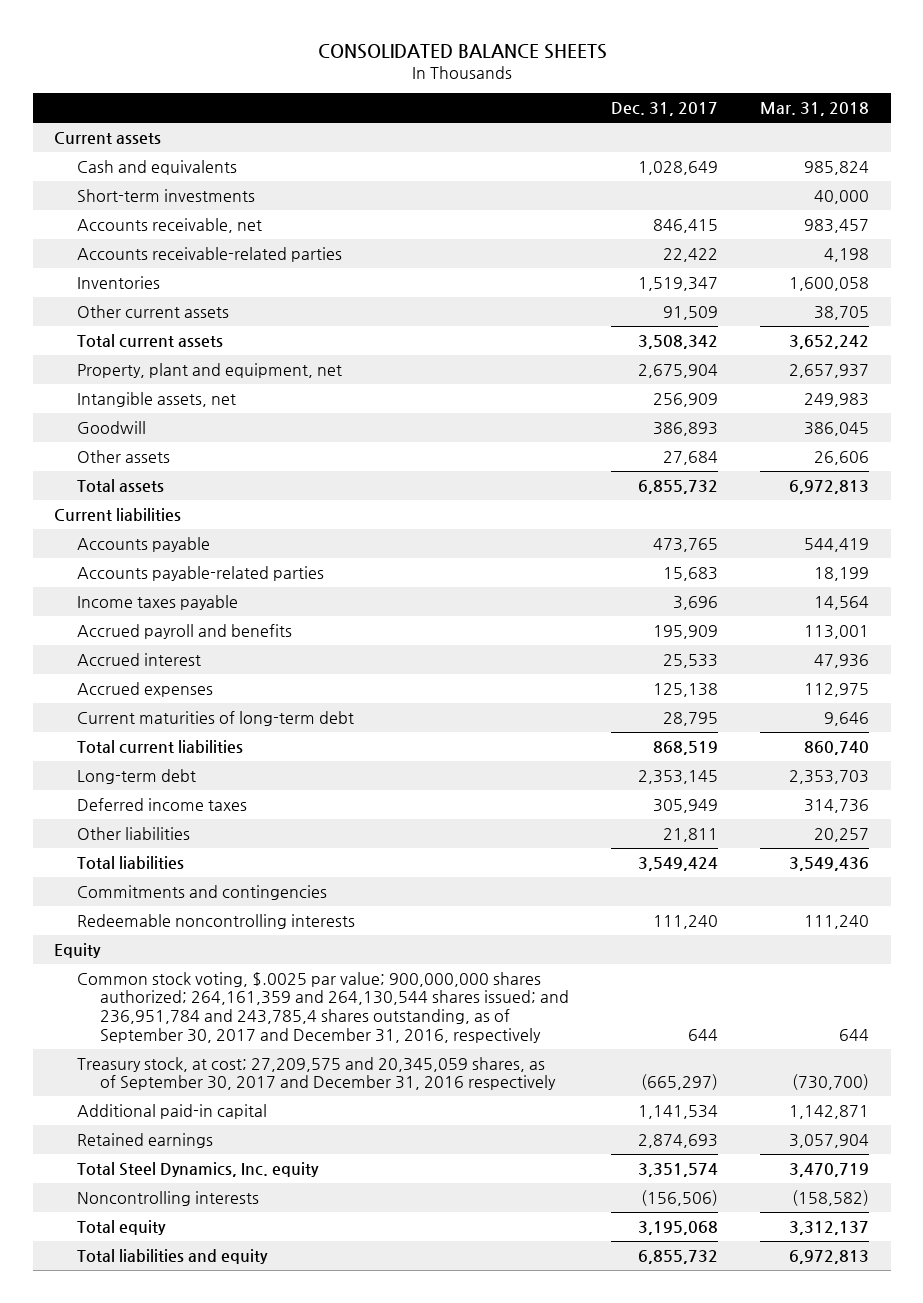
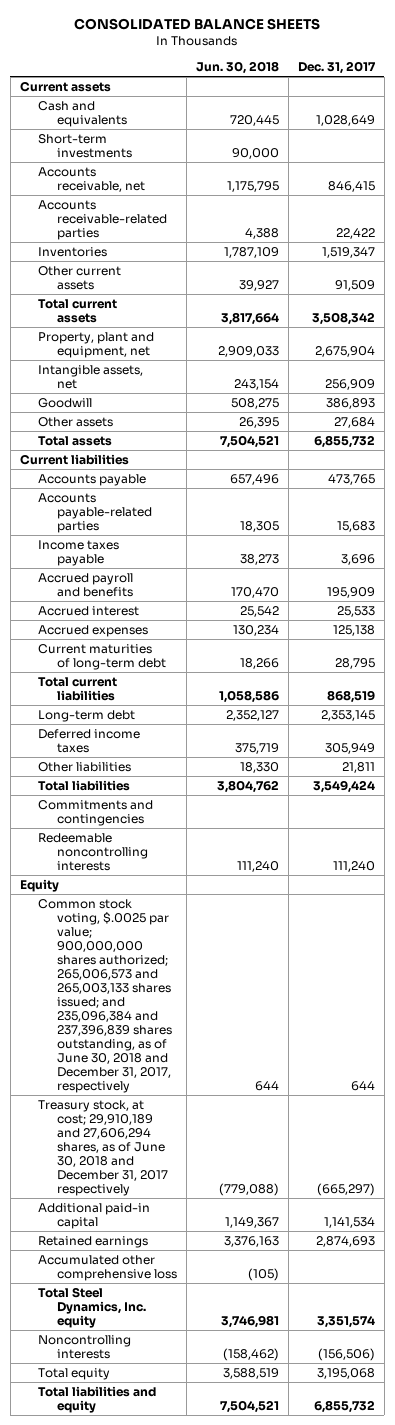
[760,102,870,117] Mar. 31, 2018 -> none
none -> [195,60,279,74] Jun. 30, 2018
[76,971,569,1043] Common stock voting, $.0025 par value; 900,000,000 shares authorized; 264,161,359 and 264,130,544 shares issued; and 236,951,784 and 243,785,4 shares outstanding, as of September 30, 2017 and December 31, 2016, respectively -> [38,899,172,1093] Common stock voting, $.0025 par value; 900,000,000 shares authorized; 265,006,573 and 265,003,133 shares issued; and 235,096,384 and 237,396,839 shares outstanding, as of June 30, 2018 and December 31, 2017, respectively
[76,1056,556,1091] Treasury stock, at cost; 27,209,575 and 20,345,059 shares, as of September 30, 2017 and December 31, 2016 respectively -> [38,1100,168,1196] Treasury stock, at cost; 29,910,189 and 27,606,294 shares, as of June 30, 2018 and December 31, 2017 respectively
none -> [38,1255,177,1282] Accumulated other comprehensive loss

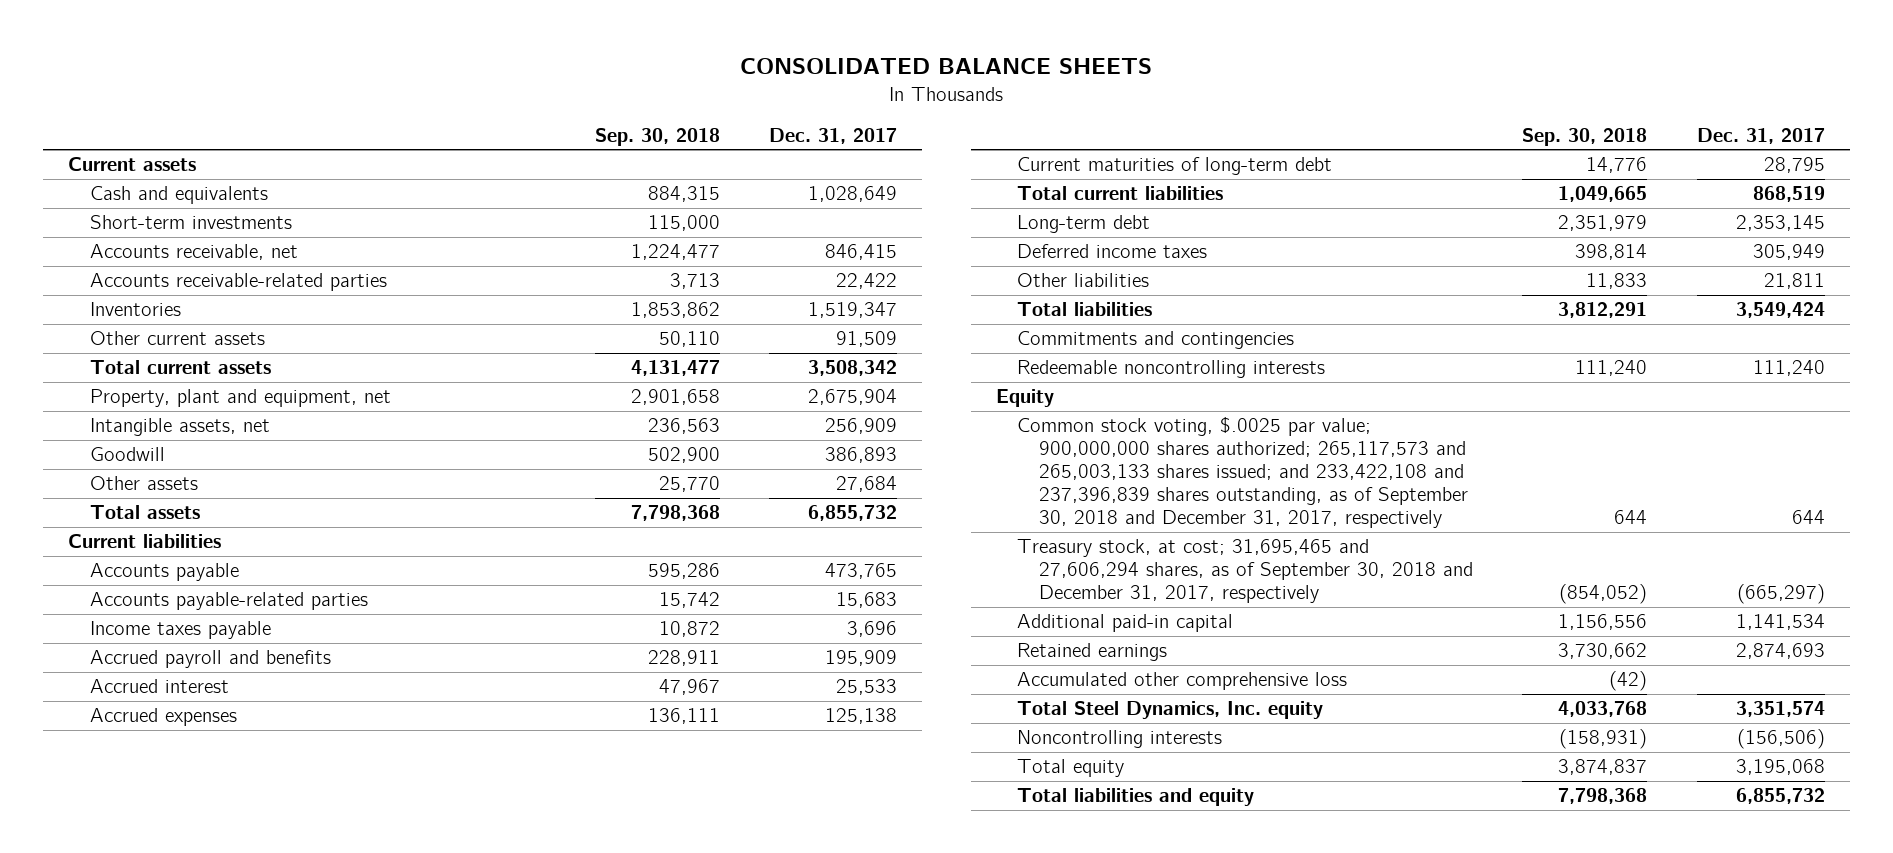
[195,60,279,74] Jun. 30, 2018 -> none
none -> [594,127,720,146] Sep. 30, 2018
[38,899,172,1093] Common stock voting, $.0025 par value; 900,000,000 shares authorized; 265,006,573 and 265,003,133 shares issued; and 235,096,384 and 237,396,839 shares outstanding, as of June 30, 2018 and December 31, 2017, respectively -> [1017,417,1468,529] Common stock voting, $.0025 par value; 900,000,000 shares authorized; 265,117,573 and 265,003,133 shares issued; and 233,422,108 and 237,396,839 shares outstanding, as of September 30, 2018 and December 31, 2017, respectively
[38,1100,168,1196] Treasury stock, at cost; 29,910,189 and 27,606,294 shares, as of June 30, 2018 and December 31, 2017 respectively -> [1017,539,1473,604] Treasury stock, at cost; 31,695,465 and 27,606,294 shares, as of September 30, 2018 and December 31, 2017, respectively

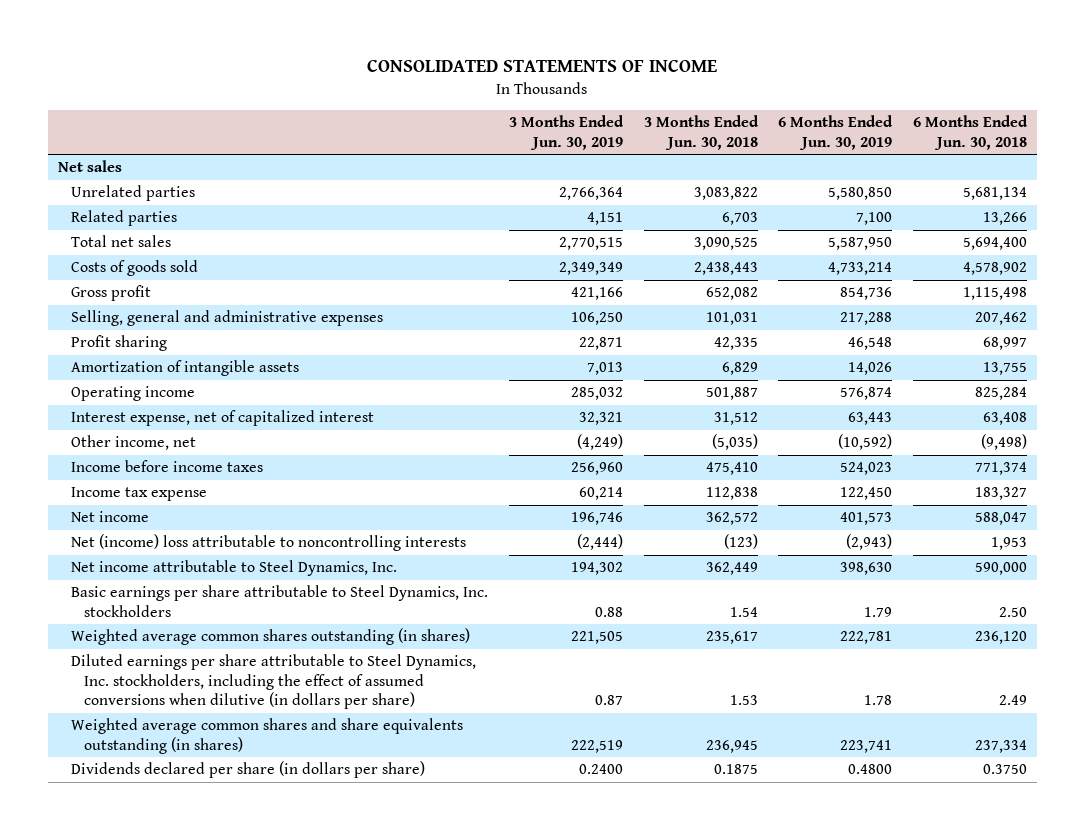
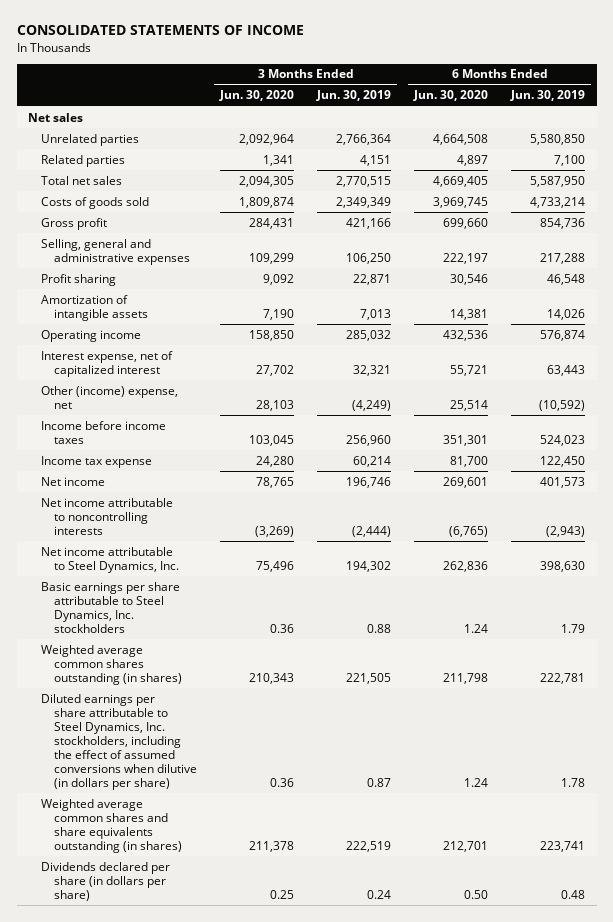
[643,115,759,150] 3 Months Ended Jun. 30, 2018 -> none
[912,115,1028,150] 6 Months Ended Jun. 30, 2018 -> none
none -> [219,90,295,102] Jun. 30, 2020
none -> [413,90,489,102] Jun. 30, 2020
[71,435,197,451] Other income, net -> [41,385,179,409] Other (income) expense, net
[71,534,467,552] Net (income) loss attributable to noncontrolling interests -> [41,497,174,535] Net income attributable to noncontrolling interests
[578,764,623,775] 0.2400 -> [367,889,392,899] 0.24
[848,764,893,775] 0.4800 -> [561,889,586,899] 0.48

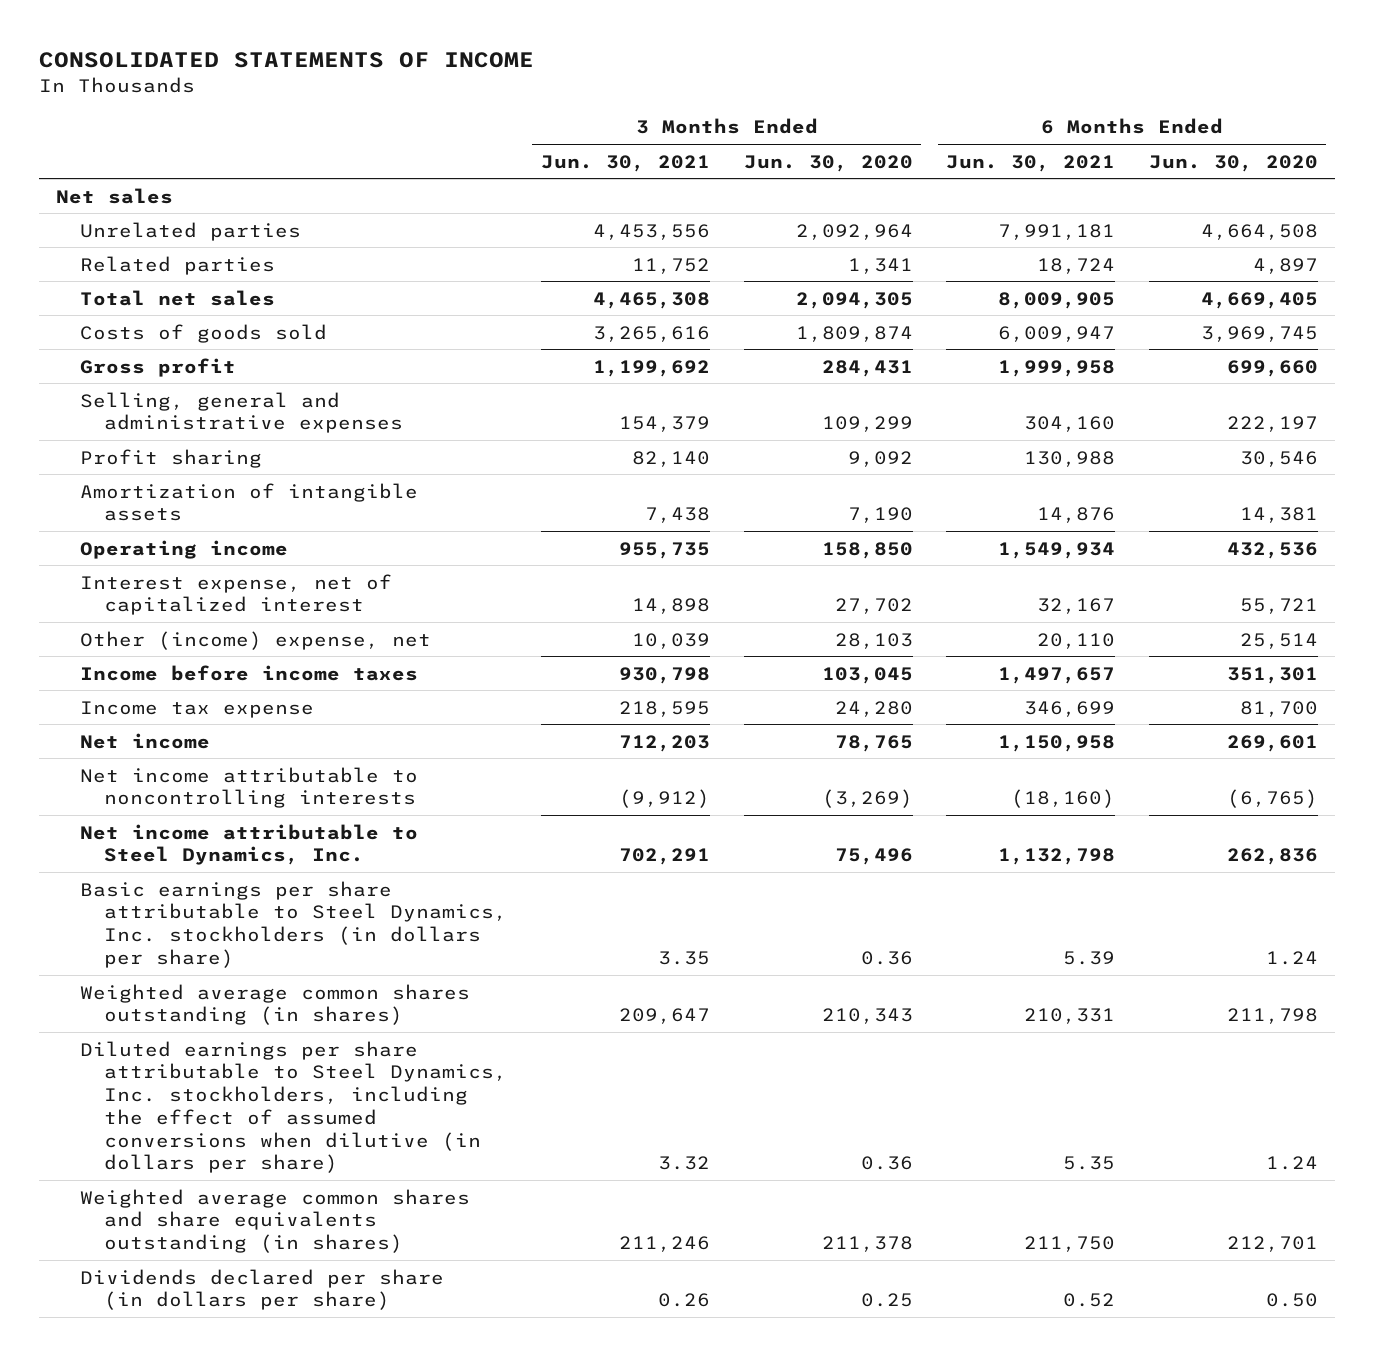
[316,90,392,102] Jun. 30, 2019 -> none
[510,90,586,102] Jun. 30, 2019 -> none
none -> [540,154,710,172] Jun. 30, 2021
none -> [946,154,1116,172] Jun. 30, 2021
[41,581,181,633] Basic earnings per share attributable to Steel Dynamics, Inc. stockholders -> [79,880,508,968] Basic earnings per share attributable to Steel Dynamics, Inc. stockholders (in dollars per share)

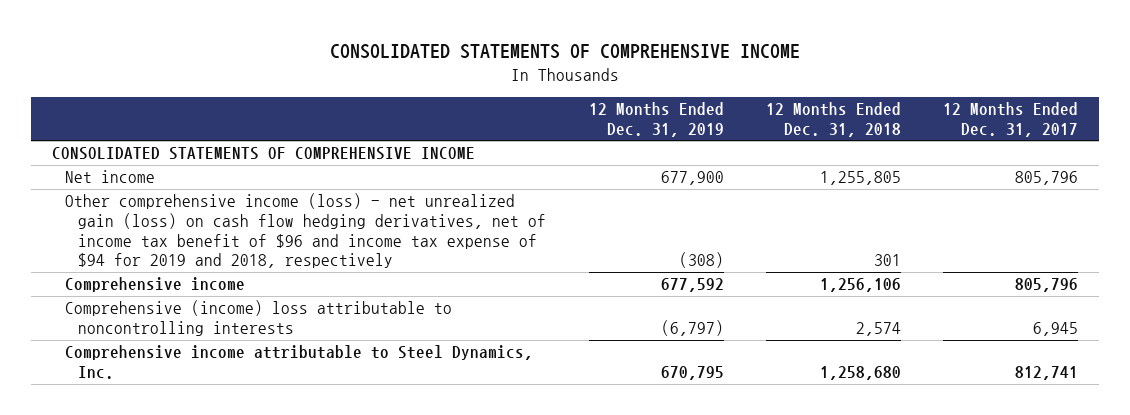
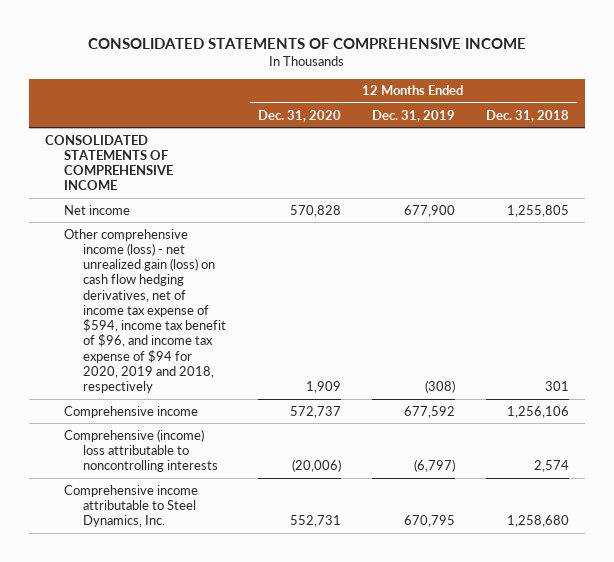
[943,102,1079,137] 12 Months Ended Dec. 31, 2017 -> none
none -> [257,109,341,122] Dec. 31, 2020
[65,193,547,269] Other comprehensive income (loss) - net unrealized gain (loss) on cash flow hedging derivatives, net of income tax benefit of $96 and income tax expense of $94 for 2019 and 2018, respectively -> [64,228,227,394] Other comprehensive income (loss) - net unrealized gain (loss) on cash flow hedging derivatives, net of income tax expense of $594, income tax benefit of $96, and income tax expense of $94 for 2020, 2019 and 2018, respectively

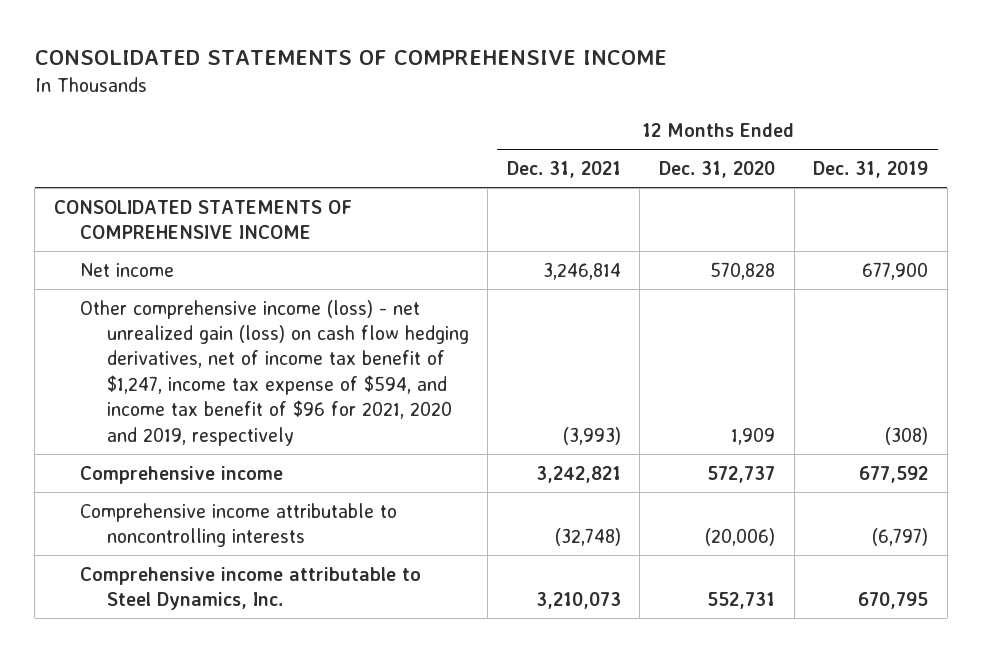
[486,109,570,122] Dec. 31, 2018 -> none
none -> [506,160,621,178] Dec. 31, 2021
[64,228,227,394] Other comprehensive income (loss) - net unrealized gain (loss) on cash flow hedging derivatives, net of income tax expense of $594, income tax benefit of $96, and income tax expense of $94 for 2020, 2019 and 2018, respectively -> [80,299,469,446] Other comprehensive income (loss) - net unrealized gain (loss) on cash flow hedging derivatives, net of income tax benefit of $1,247, income tax expense of $594, and income tax benefit of $96 for 2021, 2020 and 2019, respectively
[64,428,219,473] Comprehensive (income) loss attributable to noncontrolling interests -> [80,502,398,548] Comprehensive income attributable to noncontrolling interests

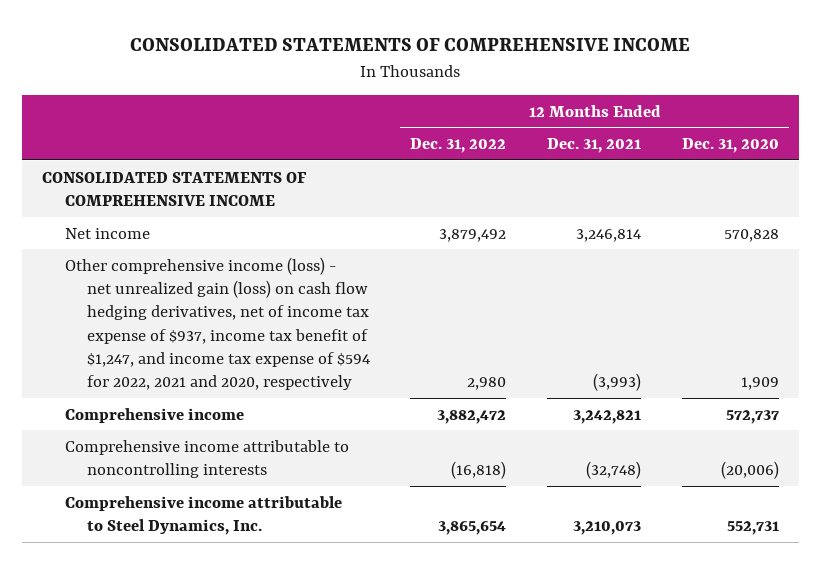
[813,160,929,178] Dec. 31, 2019 -> none
none -> [410,138,507,154] Dec. 31, 2022
[80,299,469,446] Other comprehensive income (loss) - net unrealized gain (loss) on cash flow hedging derivatives, net of income tax benefit of $1,247, income tax expense of $594, and income tax benefit of $96 for 2021, 2020 and 2019, respectively -> [64,256,370,391] Other comprehensive income (loss) - net unrealized gain (loss) on cash flow hedging derivatives, net of income tax expense of $937, income tax benefit of $1,247, and income tax expense of $594 for 2022, 2021 and 2020, respectively

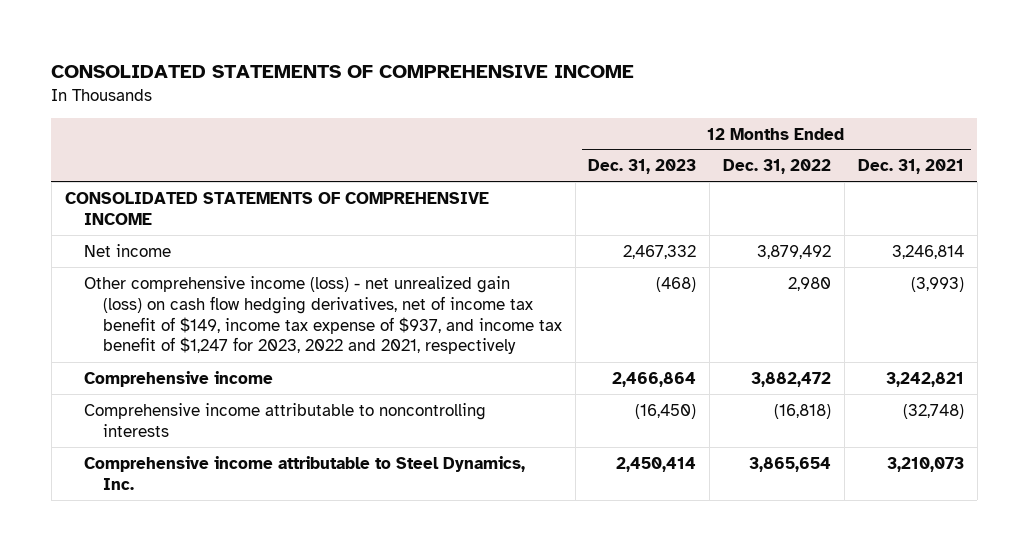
[681,138,779,154] Dec. 31, 2020 -> none
none -> [588,159,697,175] Dec. 31, 2023
[64,256,370,391] Other comprehensive income (loss) - net unrealized gain (loss) on cash flow hedging derivatives, net of income tax expense of $937, income tax benefit of $1,247, and income tax expense of $594 for 2022, 2021 and 2020, respectively -> [83,275,562,355] Other comprehensive income (loss) - net unrealized gain (loss) on cash flow hedging derivatives, net of income tax benefit of $149, income tax expense of $937, and income tax benefit of $1,247 for 2023, 2022 and 2021, respectively

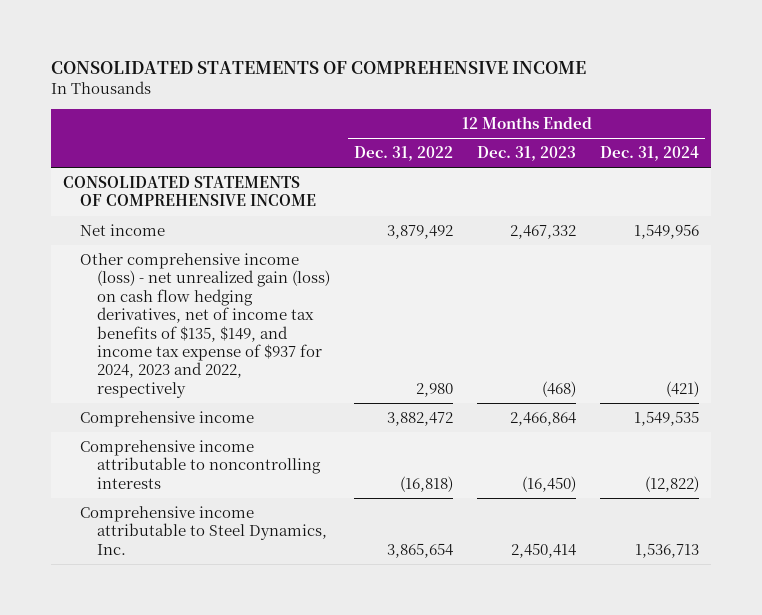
[857,159,964,175] Dec. 31, 2021 -> none
none -> [599,146,699,162] Dec. 31, 2024
[83,275,562,355] Other comprehensive income (loss) - net unrealized gain (loss) on cash flow hedging derivatives, net of income tax benefit of $149, income tax expense of $937, and income tax benefit of $1,247 for 2023, 2022 and 2021, respectively -> [80,253,331,398] Other comprehensive income (loss) - net unrealized gain (loss) on cash flow hedging derivatives, net of income tax benefits of $135, $149, and income tax expense of $937 for 2024, 2023 and 2022, respectively

